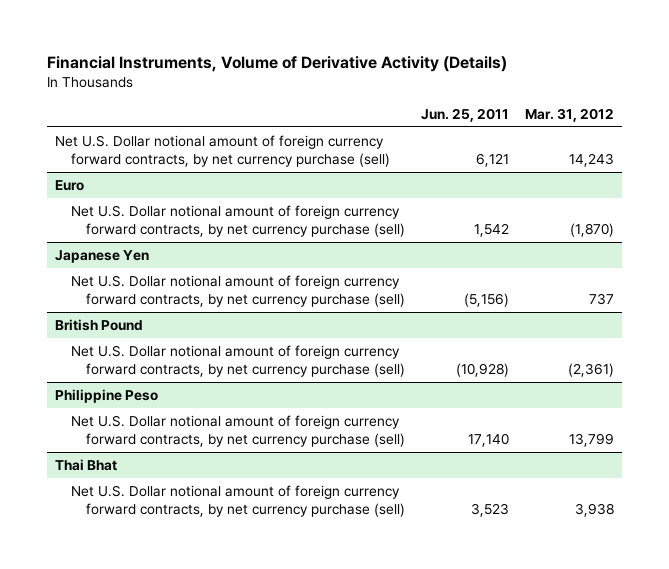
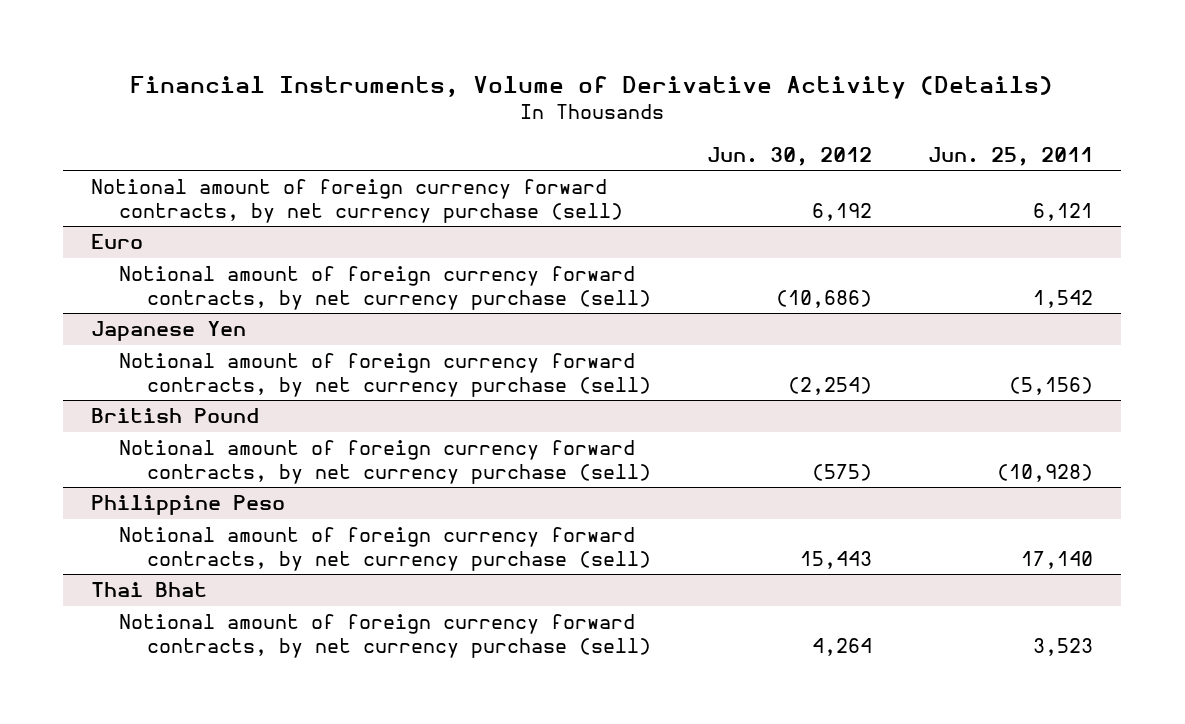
[525,107,615,122] Mar. 31, 2012 -> none
none -> [707,146,873,166] Jun. 30, 2012
[54,134,390,167] Net U.S. Dollar notional amount of foreign currency forward contracts, by net currency purchase (sell) -> [91,179,624,223] Notional amount of foreign currency forward contracts, by net currency purchase (sell)
[70,204,406,237] Net U.S. Dollar notional amount of foreign currency forward contracts, by net currency purchase (sell) -> [119,266,652,310] Notional amount of foreign currency forward contracts, by net currency purchase (sell)
[70,274,406,307] Net U.S. Dollar notional amount of foreign currency forward contracts, by net currency purchase (sell) -> [119,353,652,397] Notional amount of foreign currency forward contracts, by net currency purchase (sell)
[70,344,406,377] Net U.S. Dollar notional amount of foreign currency forward contracts, by net currency purchase (sell) -> [119,440,652,484] Notional amount of foreign currency forward contracts, by net currency purchase (sell)
[70,414,406,447] Net U.S. Dollar notional amount of foreign currency forward contracts, by net currency purchase (sell) -> [119,527,652,571] Notional amount of foreign currency forward contracts, by net currency purchase (sell)
[70,484,406,517] Net U.S. Dollar notional amount of foreign currency forward contracts, by net currency purchase (sell) -> [119,614,652,658] Notional amount of foreign currency forward contracts, by net currency purchase (sell)

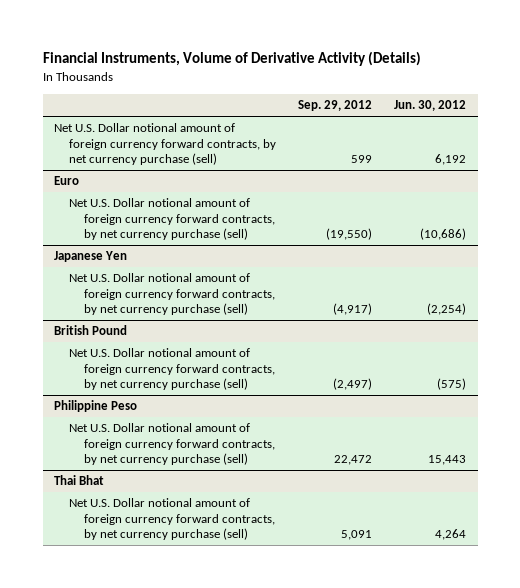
[928,146,1094,166] Jun. 25, 2011 -> none
none -> [298,100,373,112] Sep. 29, 2012
[91,179,624,223] Notional amount of foreign currency forward contracts, by net currency purchase (sell) -> [53,123,276,166] Net U.S. Dollar notional amount of foreign currency forward contracts, by net currency purchase (sell)
[119,266,652,310] Notional amount of foreign currency forward contracts, by net currency purchase (sell) -> [68,198,276,241] Net U.S. Dollar notional amount of foreign currency forward contracts, by net currency purchase (sell)
[119,353,652,397] Notional amount of foreign currency forward contracts, by net currency purchase (sell) -> [68,273,276,316] Net U.S. Dollar notional amount of foreign currency forward contracts, by net currency purchase (sell)
[119,440,652,484] Notional amount of foreign currency forward contracts, by net currency purchase (sell) -> [68,348,276,391] Net U.S. Dollar notional amount of foreign currency forward contracts, by net currency purchase (sell)
[119,527,652,571] Notional amount of foreign currency forward contracts, by net currency purchase (sell) -> [68,423,276,466] Net U.S. Dollar notional amount of foreign currency forward contracts, by net currency purchase (sell)
[119,614,652,658] Notional amount of foreign currency forward contracts, by net currency purchase (sell) -> [68,498,276,541] Net U.S. Dollar notional amount of foreign currency forward contracts, by net currency purchase (sell)

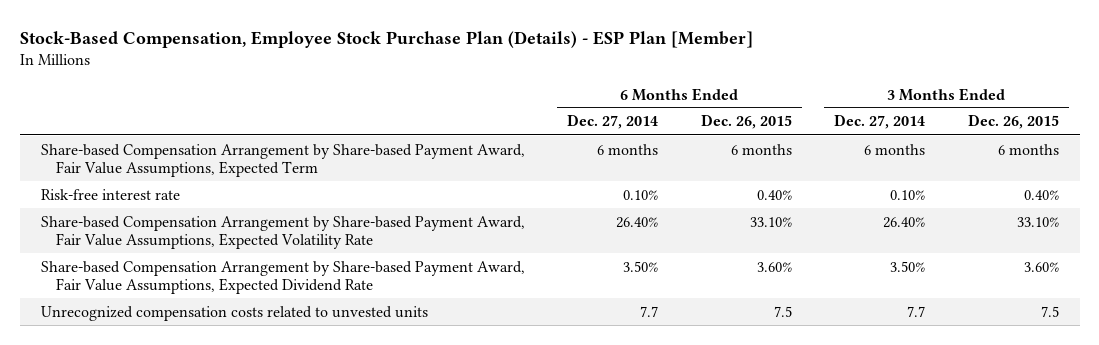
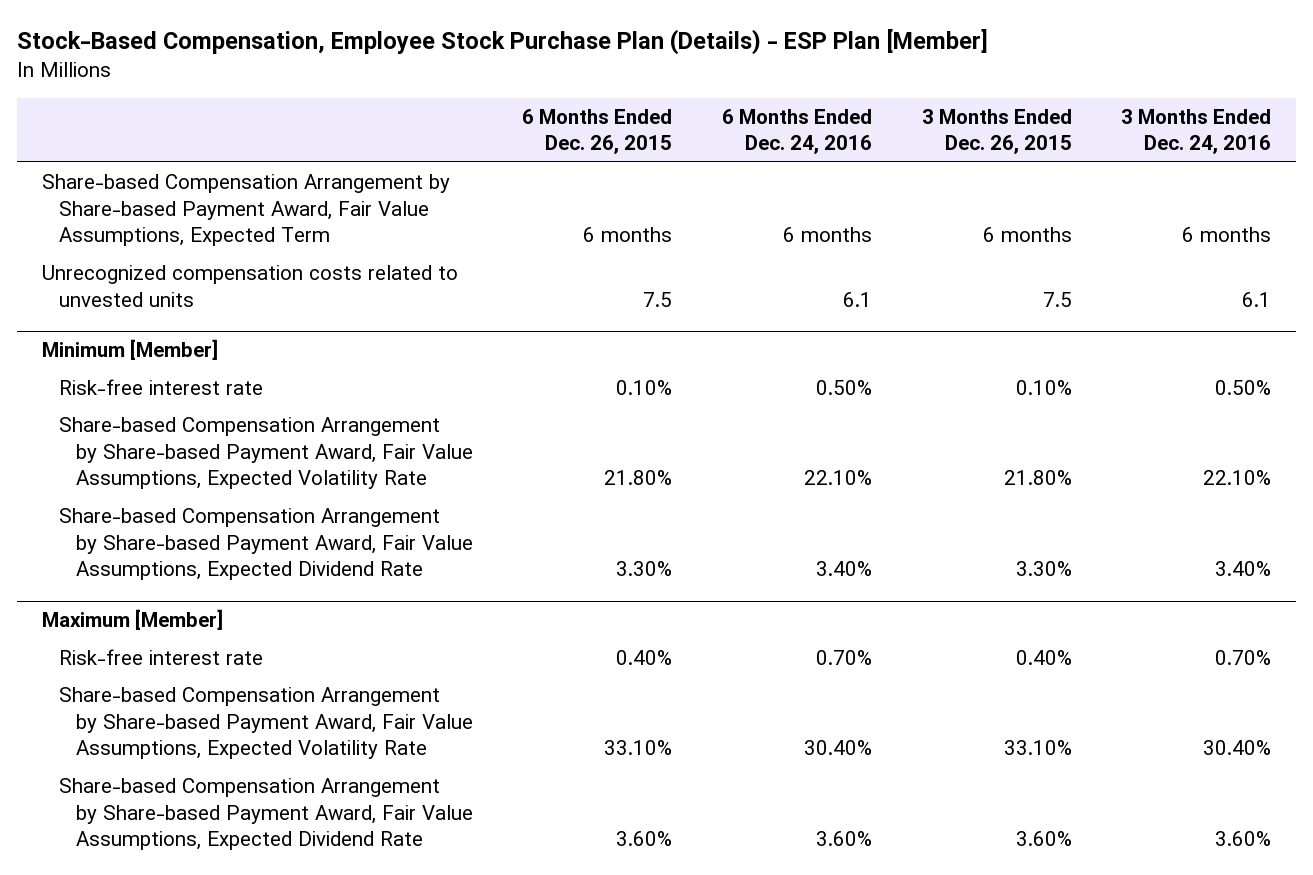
[567,114,659,130] Dec. 27, 2014 -> none
[834,114,926,130] Dec. 27, 2014 -> none
none -> [722,108,873,155] 6 Months Ended Dec. 24, 2016
none -> [1121,108,1272,155] 3 Months Ended Dec. 24, 2016
[40,305,428,321] Unrecognized compensation costs related to unvested units -> [41,265,458,307] Unrecognized compensation costs related to unvested units
none -> [41,339,218,361] Minimum [Member]
none -> [58,379,263,396] Risk-free interest rate
none -> [58,417,473,490] Share-based Compensation Arrangement by Share-based Payment Award, Fair Value Assumptions, Expected Volatility Rate
none -> [58,508,473,581] Share-based Compensation Arrangement by Share-based Payment Award, Fair Value Assumptions, Expected Dividend Rate
none -> [41,609,223,631] Maximum [Member]

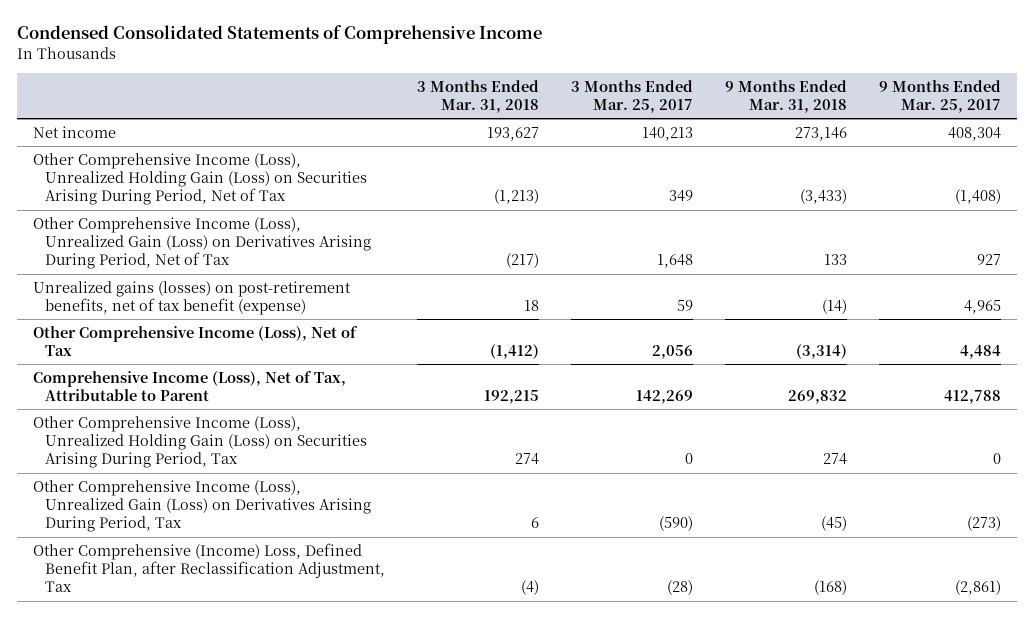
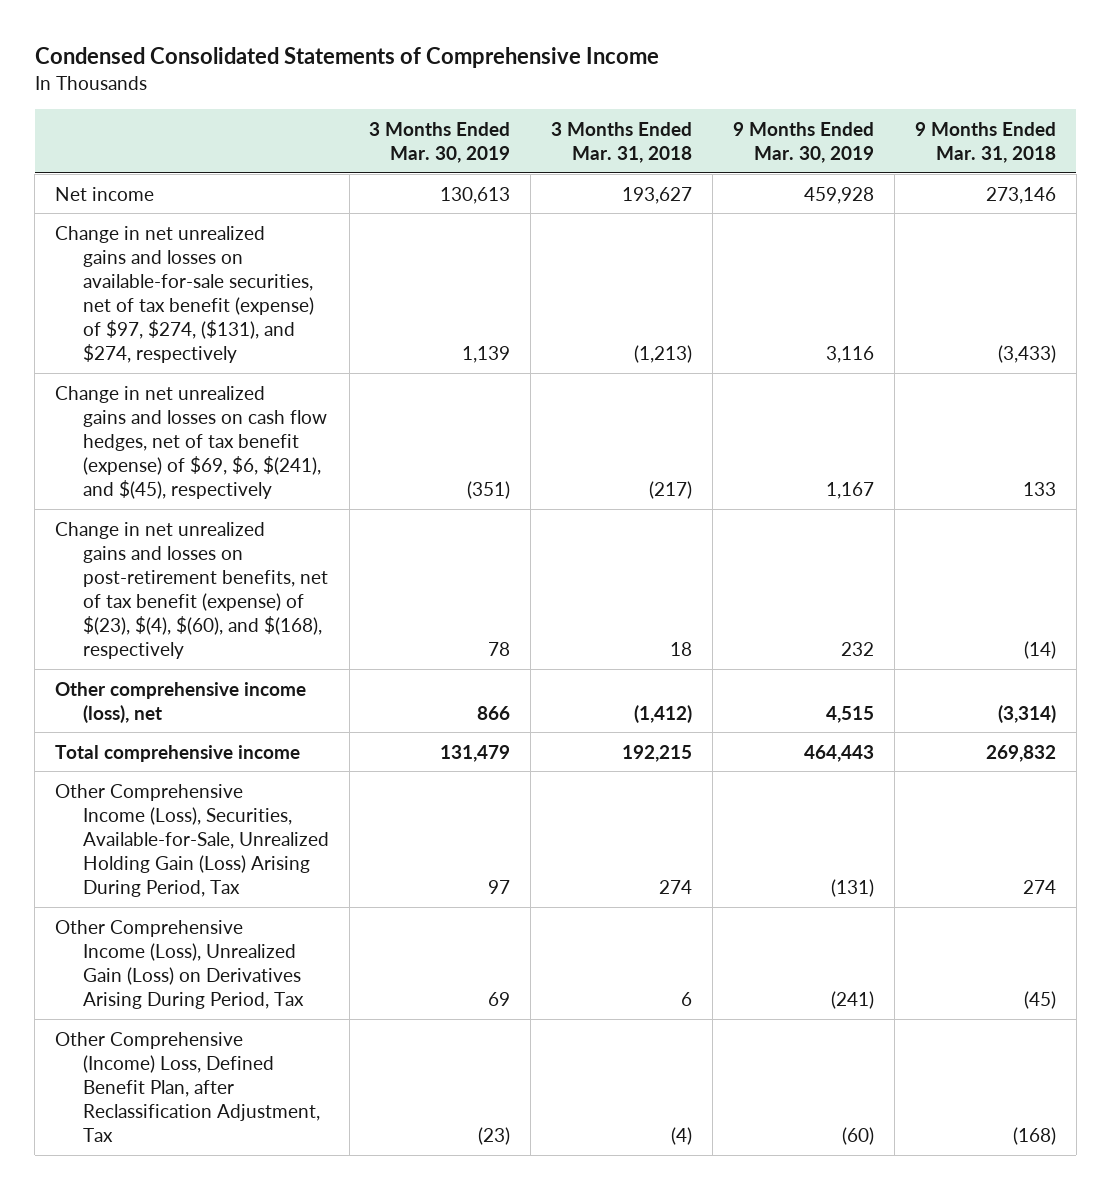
[570,79,693,113] 3 Months Ended Mar. 25, 2017 -> none
[878,79,1001,113] 9 Months Ended Mar. 25, 2017 -> none
none -> [369,122,511,164] 3 Months Ended Mar. 30, 2019
none -> [732,122,874,164] 9 Months Ended Mar. 30, 2019
[33,152,367,206] Other Comprehensive Income (Loss), Unrealized Holding Gain (Loss) on Securities Arising During Period, Net of Tax -> [55,225,314,363] Change in net unrealized gains and losses on available-for-sale securities, net of tax benefit (expense) of $97, $274, ($131), and $274, respectively
[33,216,371,270] Other Comprehensive Income (Loss), Unrealized Gain (Loss) on Derivatives Arising During Period, Net of Tax -> [55,385,327,499] Change in net unrealized gains and losses on cash flow hedges, net of tax benefit (expense) of $69, $6, $(241), and $(45), respectively
[33,280,352,316] Unrealized gains (losses) on post-retirement benefits, net of tax benefit (expense) -> [55,521,328,659] Change in net unrealized gains and losses on post-retirement benefits, net of tax benefit (expense) of $(23), $(4), $(60), and $(168), respectively
[33,325,359,357] Other Comprehensive Income (Loss), Net of Tax -> [55,681,307,723] Other comprehensive income (loss), net
[33,370,347,402] Comprehensive Income (Loss), Net of Tax, Attributable to Parent -> [55,744,301,762] Total comprehensive income
[33,415,367,469] Other Comprehensive Income (Loss), Unrealized Holding Gain (Loss) on Securities Arising During Period, Tax -> [55,783,329,897] Other Comprehensive Income (Loss), Securities, Available-for-Sale, Unrealized Holding Gain (Loss) Arising During Period, Tax

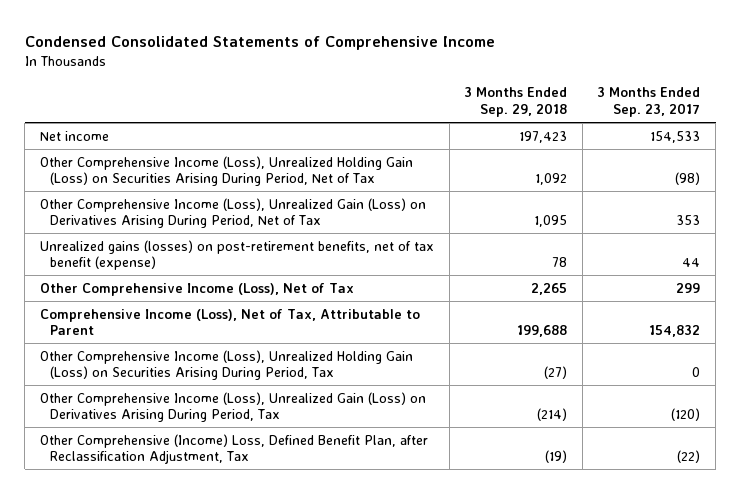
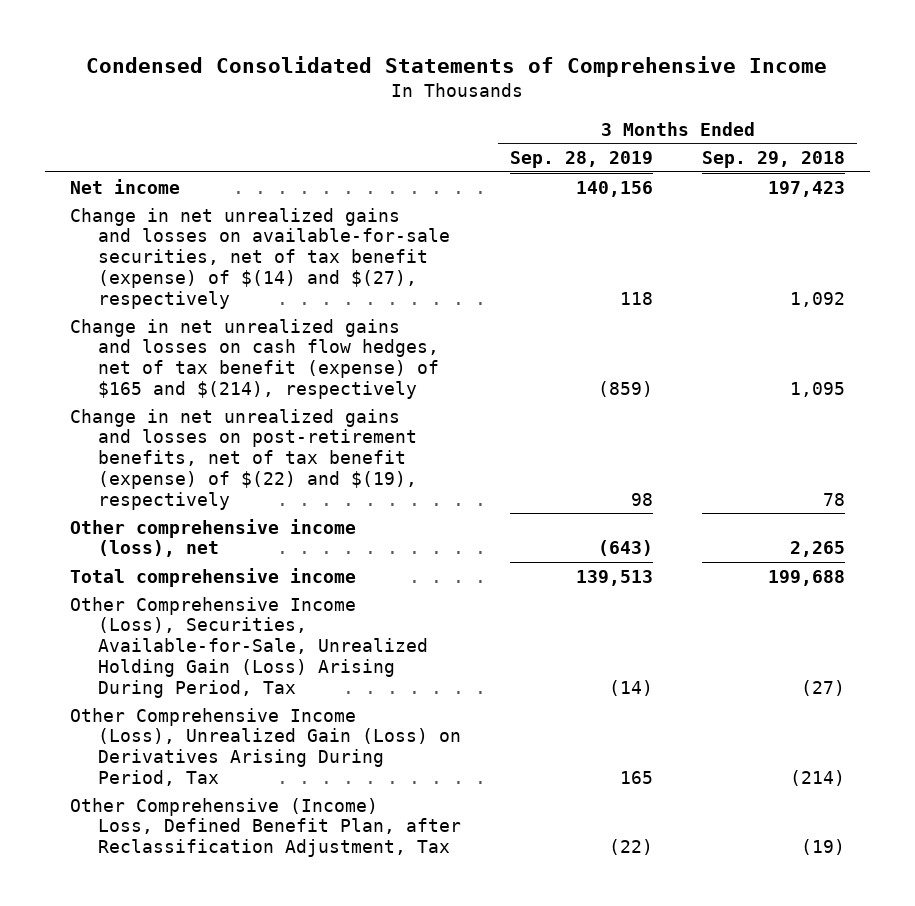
[597,87,701,117] 3 Months Ended Sep. 23, 2017 -> none
none -> [510,151,654,169] Sep. 28, 2019
[39,155,413,187] Other Comprehensive Income (Loss), Unrealized Holding Gain (Loss) on Securities Arising During Period, Net of Tax -> [69,207,451,309] Change in net unrealized gains and losses on available-for-sale securities, net of tax benefit (expense) of $(14) and $(27), respectively
[39,197,426,229] Other Comprehensive Income (Loss), Unrealized Gain (Loss) on Derivatives Arising During Period, Net of Tax -> [69,318,440,399] Change in net unrealized gains and losses on cash flow hedges, net of tax benefit (expense) of $165 and $(214), respectively
[39,239,434,271] Unrealized gains (losses) on post-retirement benefits, net of tax benefit (expense) -> [69,408,418,510] Change in net unrealized gains and losses on post-retirement benefits, net of tax benefit (expense) of $(22) and $(19), respectively
[39,282,354,296] Other Comprehensive Income (Loss), Net of Tax -> [69,518,356,558] Other comprehensive income (loss), net
[39,308,420,336] Comprehensive Income (Loss), Net of Tax, Attributable to Parent -> [69,567,356,587] Total comprehensive income
[39,349,413,381] Other Comprehensive Income (Loss), Unrealized Holding Gain (Loss) on Securities Arising During Period, Tax -> [69,596,429,698] Other Comprehensive Income (Loss), Securities, Available-for-Sale, Unrealized Holding Gain (Loss) Arising During Period, Tax

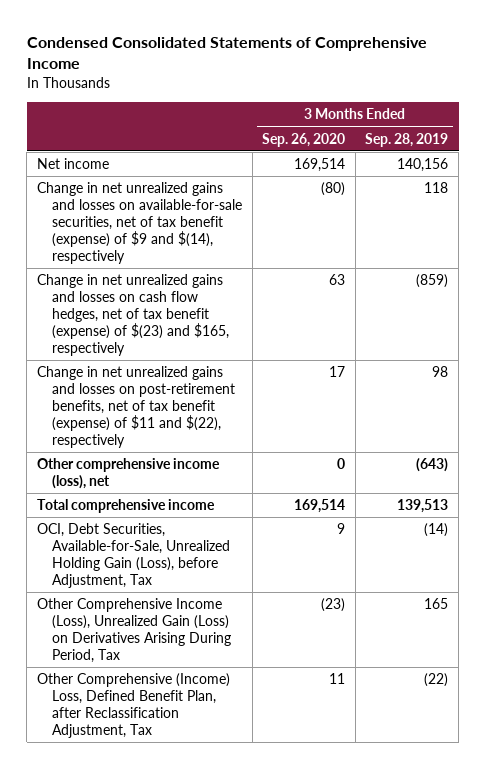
[702,151,846,169] Sep. 29, 2018 -> none
none -> [262,132,346,147] Sep. 26, 2020
[69,207,451,309] Change in net unrealized gains and losses on available-for-sale securities, net of tax benefit (expense) of $(14) and $(27), respectively -> [36,182,242,265] Change in net unrealized gains and losses on available-for-sale securities, net of tax benefit (expense) of $9 and $(14), respectively
[69,318,440,399] Change in net unrealized gains and losses on cash flow hedges, net of tax benefit (expense) of $165 and $(214), respectively -> [36,274,229,357] Change in net unrealized gains and losses on cash flow hedges, net of tax benefit (expense) of $(23) and $165, respectively
[69,408,418,510] Change in net unrealized gains and losses on post-retirement benefits, net of tax benefit (expense) of $(22) and $(19), respectively -> [36,366,235,449] Change in net unrealized gains and losses on post-retirement benefits, net of tax benefit (expense) of $11 and $(22), respectively
[69,596,429,698] Other Comprehensive Income (Loss), Securities, Available-for-Sale, Unrealized Holding Gain (Loss) Arising During Period, Tax -> [36,523,230,589] OCI, Debt Securities, Available-for-Sale, Unrealized Holding Gain (Loss), before Adjustment, Tax

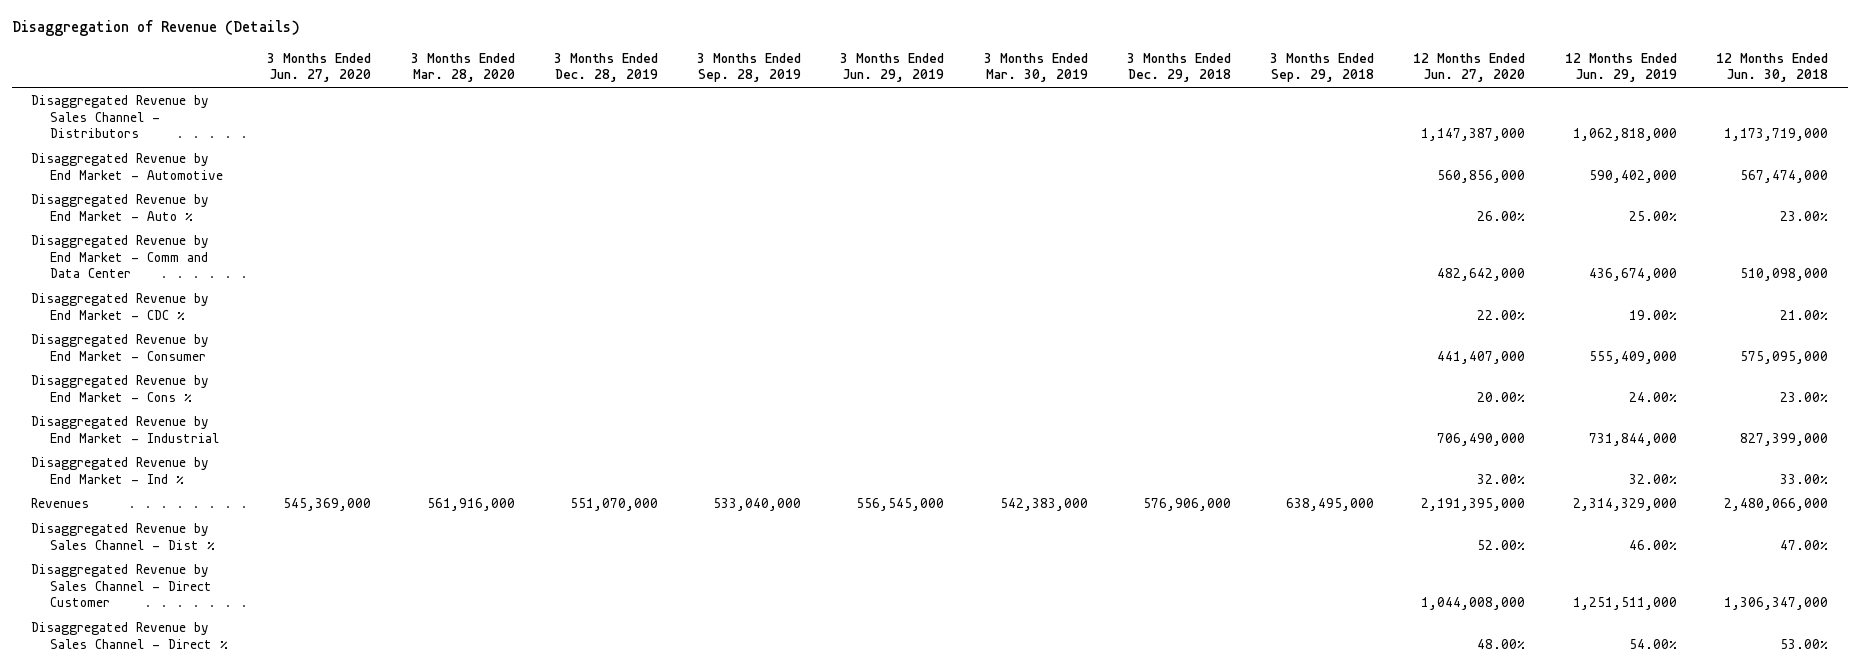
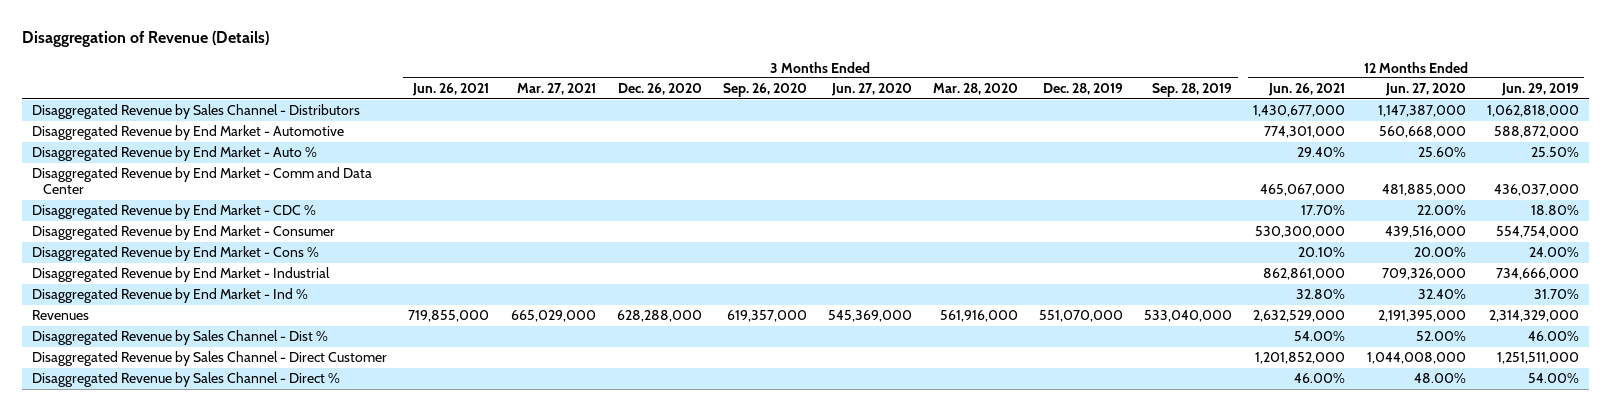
[840,52,945,83] 3 Months Ended Jun. 29, 2019 -> none
[983,52,1088,83] 3 Months Ended Mar. 30, 2019 -> none
[1126,52,1231,83] 3 Months Ended Dec. 29, 2018 -> none
[1270,52,1375,83] 3 Months Ended Sep. 29, 2018 -> none
[1715,52,1828,83] 12 Months Ended Jun. 30, 2018 -> none
none -> [412,83,490,97] Jun. 26, 2021
none -> [516,83,596,96] Mar. 27, 2021
none -> [617,83,702,96] Dec. 26, 2020
none -> [722,83,807,98] Sep. 26, 2020
none -> [1268,83,1346,97] Jun. 26, 2021
[1437,169,1526,183] 560,856,000 -> [1378,126,1466,139] 560,668,000
[1588,169,1677,183] 590,402,000 -> [1493,126,1579,139] 588,872,000
[1477,210,1526,221] 26.00% -> [1417,147,1466,158] 25.60%
[1628,210,1677,221] 25.00% -> [1530,147,1579,158] 25.50%
[1437,268,1526,282] 482,642,000 -> [1381,184,1466,197] 481,885,000
[1588,268,1677,282] 436,674,000 -> [1493,184,1579,197] 436,037,000
[1628,309,1677,320] 19.00% -> [1530,205,1579,216] 18.80%
[1437,350,1526,364] 441,407,000 -> [1384,226,1466,239] 439,516,000
[1588,350,1677,364] 555,409,000 -> [1495,226,1579,239] 554,754,000
[1437,432,1526,446] 706,490,000 -> [1381,268,1466,281] 709,326,000
[1588,432,1677,446] 731,844,000 -> [1495,268,1579,281] 734,666,000
[1477,473,1526,484] 32.00% -> [1417,289,1466,300] 32.40%
[1628,473,1677,484] 32.00% -> [1533,289,1579,300] 31.70%

